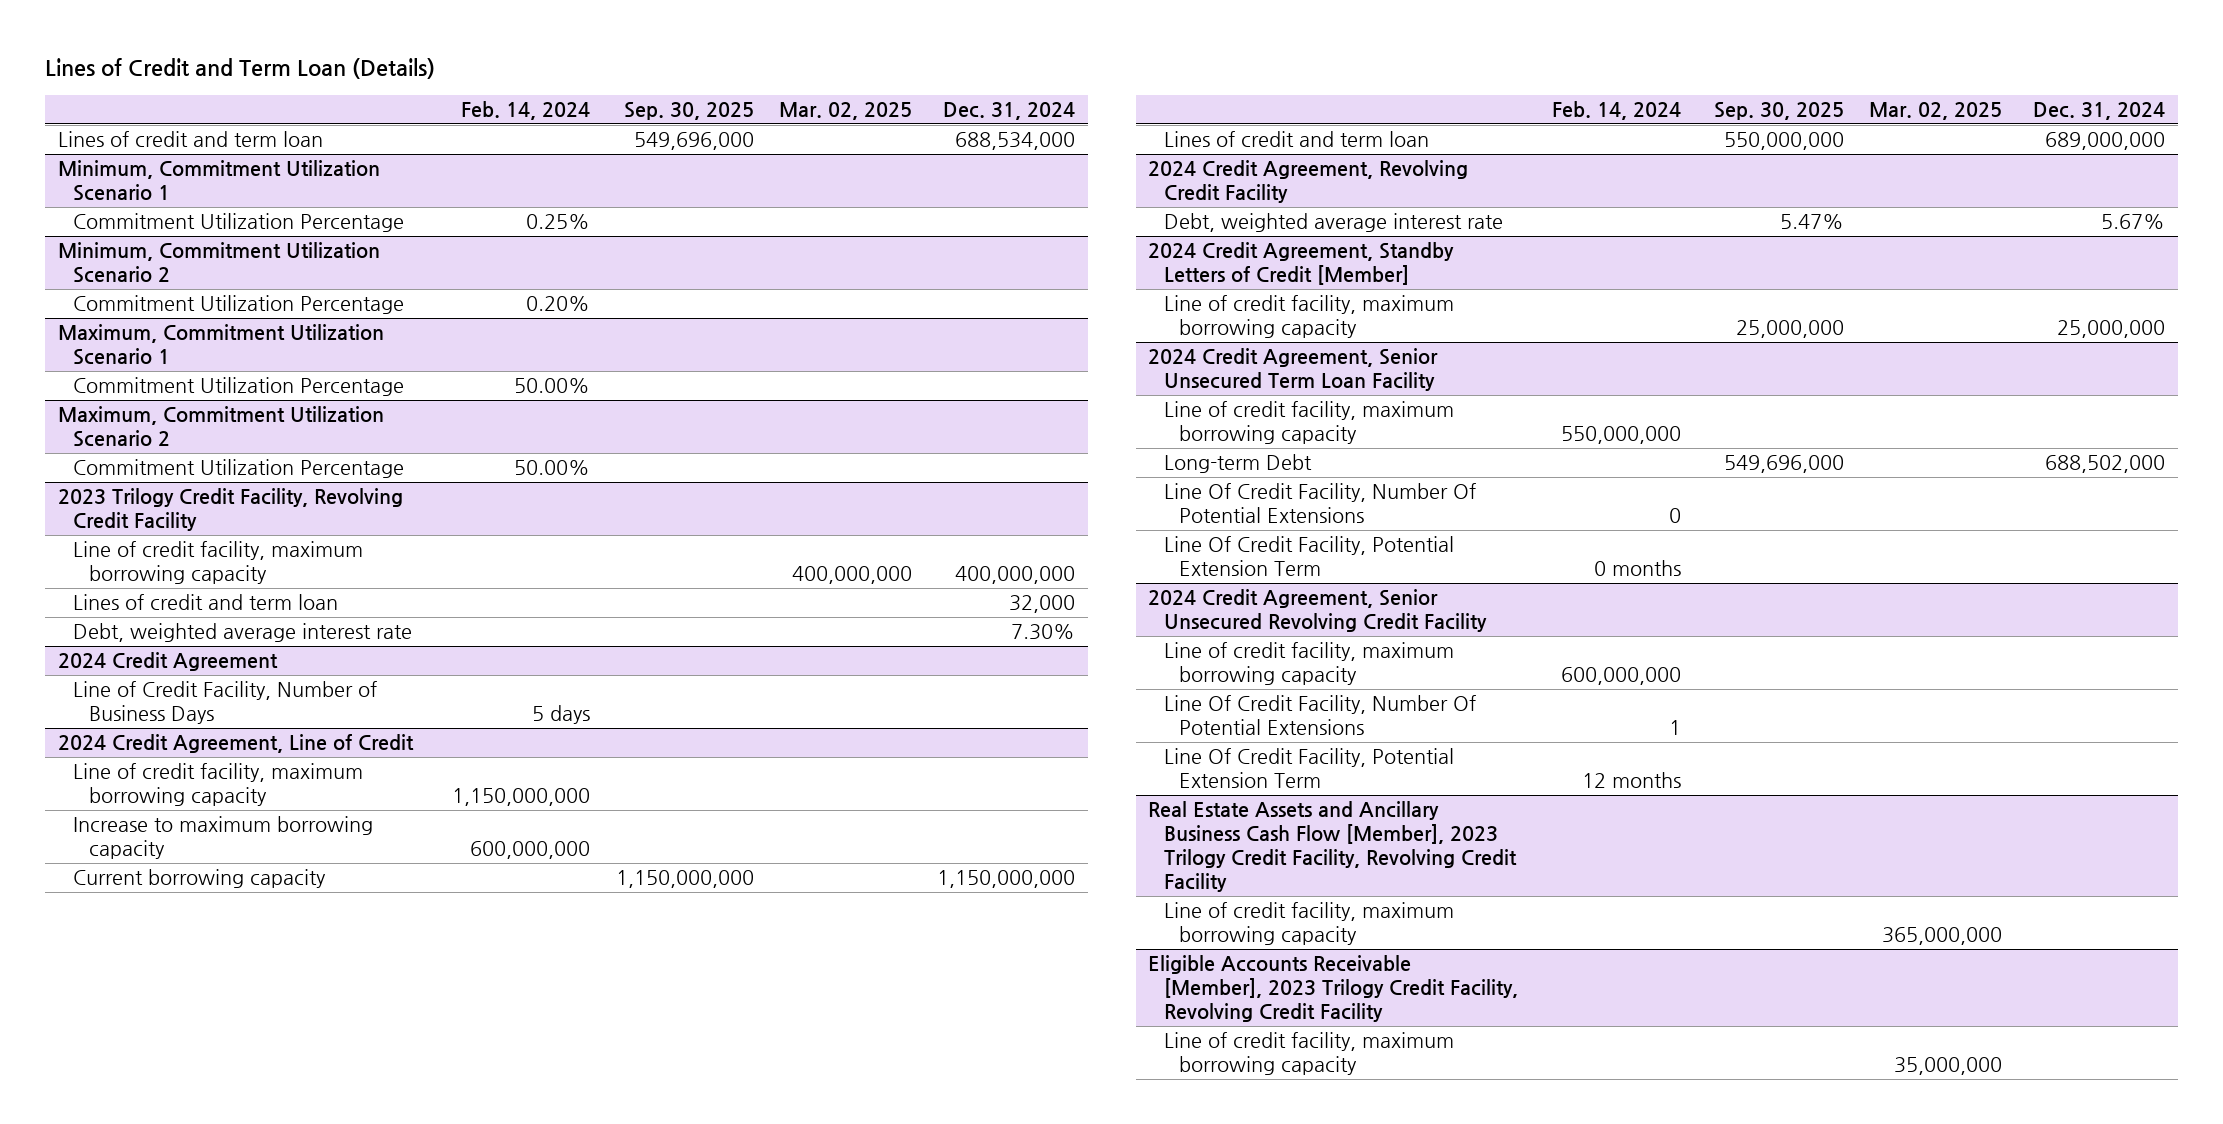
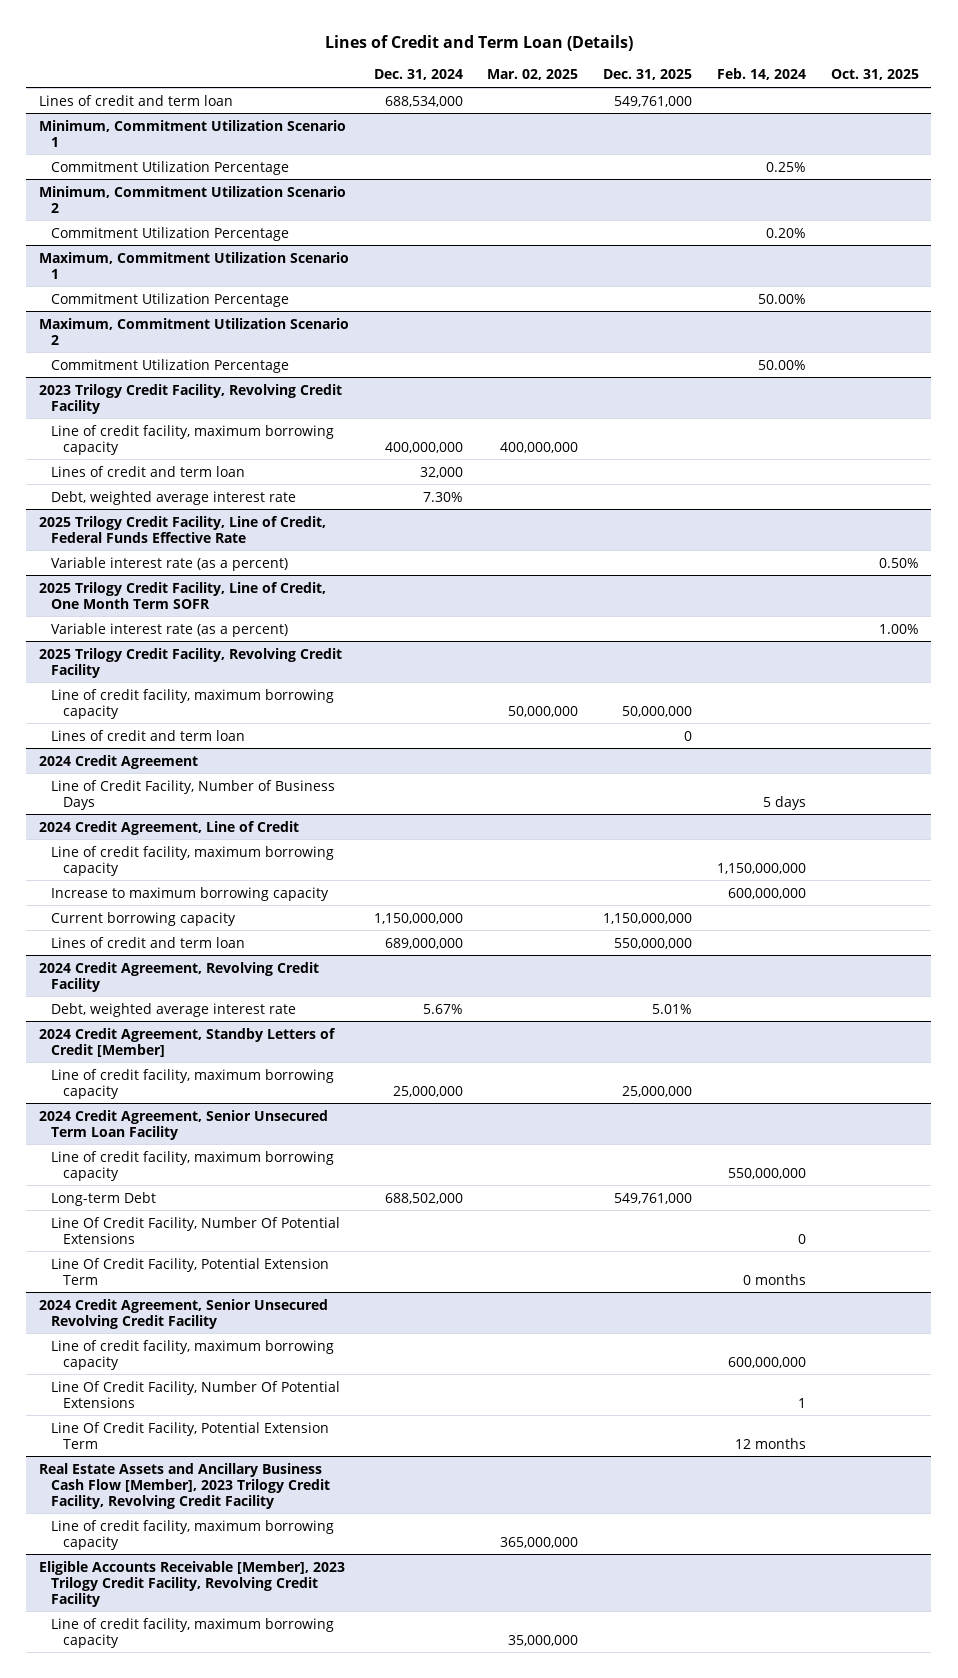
[623,102,754,121] Sep. 30, 2025 -> none
none -> [603,69,693,81] Dec. 31, 2025
none -> [830,69,919,81] Oct. 31, 2025
none -> [38,515,326,543] 2025 Trilogy Credit Facility, Line of Credit, Federal Funds Effective Rate
none -> [51,556,289,571] Variable interest rate (as a percent)
none -> [38,581,326,609] 2025 Trilogy Credit Facility, Line of Credit, One Month Term SOFR
none -> [51,622,289,637] Variable interest rate (as a percent)
none -> [38,647,342,678] 2025 Trilogy Credit Facility, Revolving Credit Facility
none -> [51,688,335,719] Line of credit facility, maximum borrowing capacity
none -> [51,729,246,741] Lines of credit and term loan

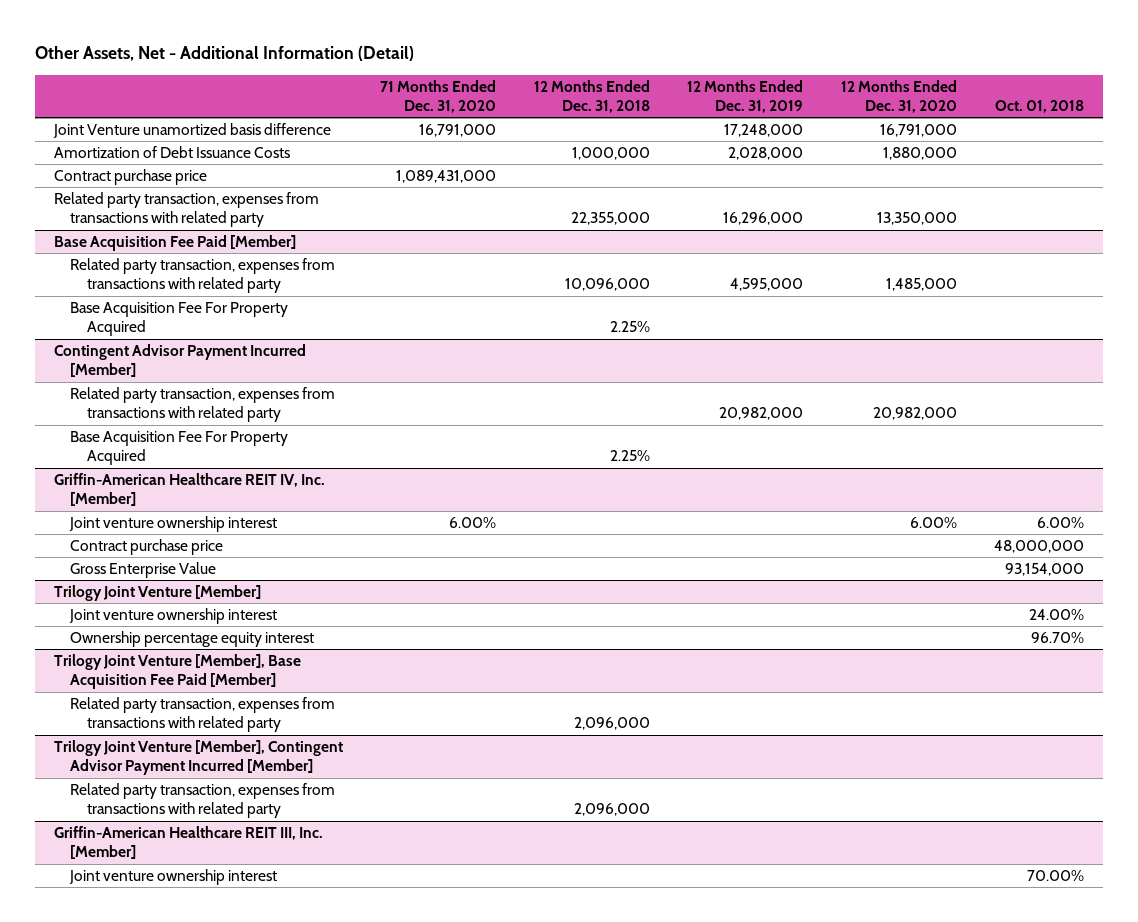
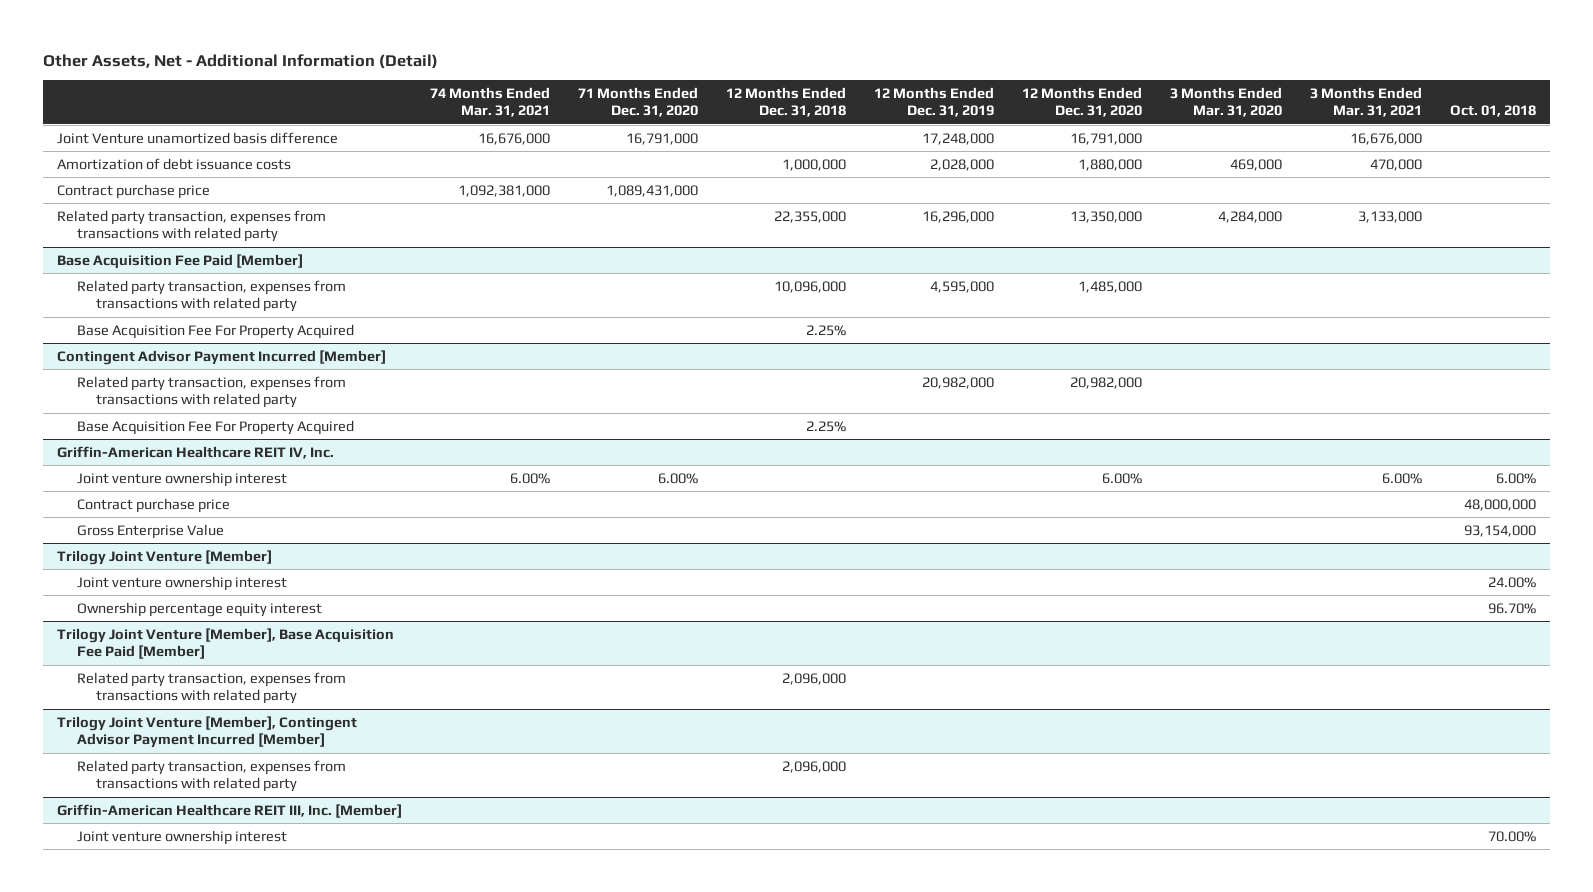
none -> [430,87,551,118] 74 Months Ended Mar. 31, 2021
none -> [1170,87,1283,118] 3 Months Ended Mar. 31, 2020
none -> [1310,87,1423,118] 3 Months Ended Mar. 31, 2021
[54,146,291,159] Amortization of Debt Issuance Costs -> [57,157,292,170] Amortization of debt issuance costs
[54,473,326,507] Griffin-American Healthcare REIT IV, Inc. [Member] -> [57,445,335,459] Griffin-American Healthcare REIT IV, Inc.

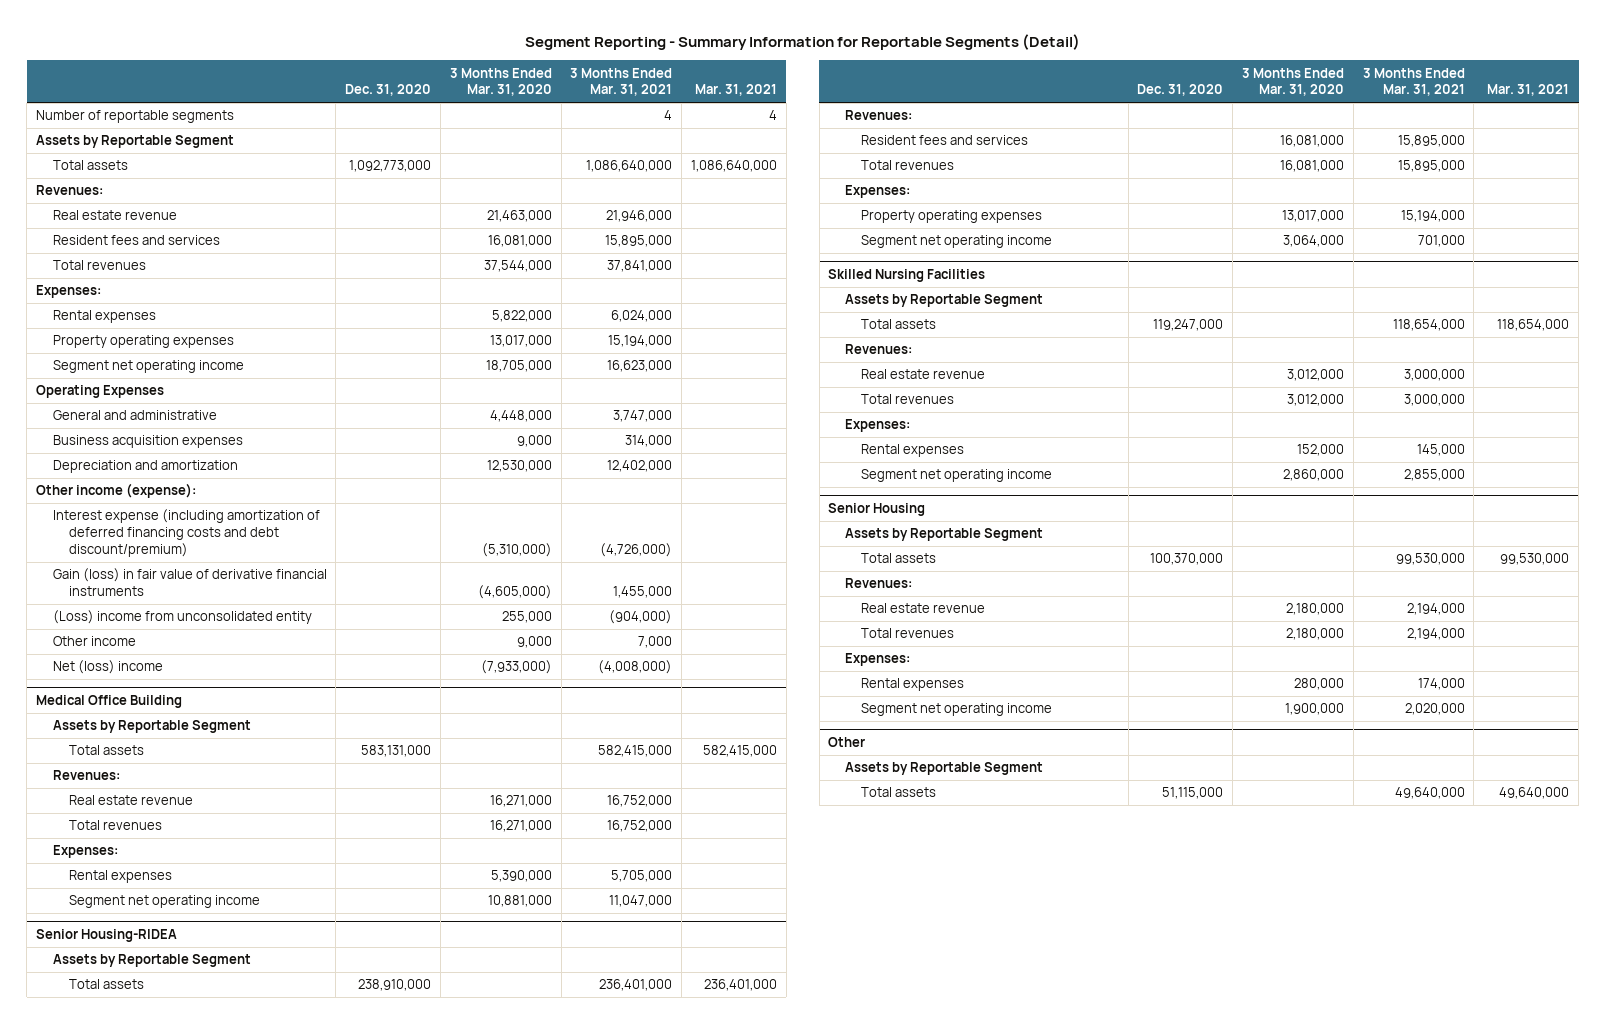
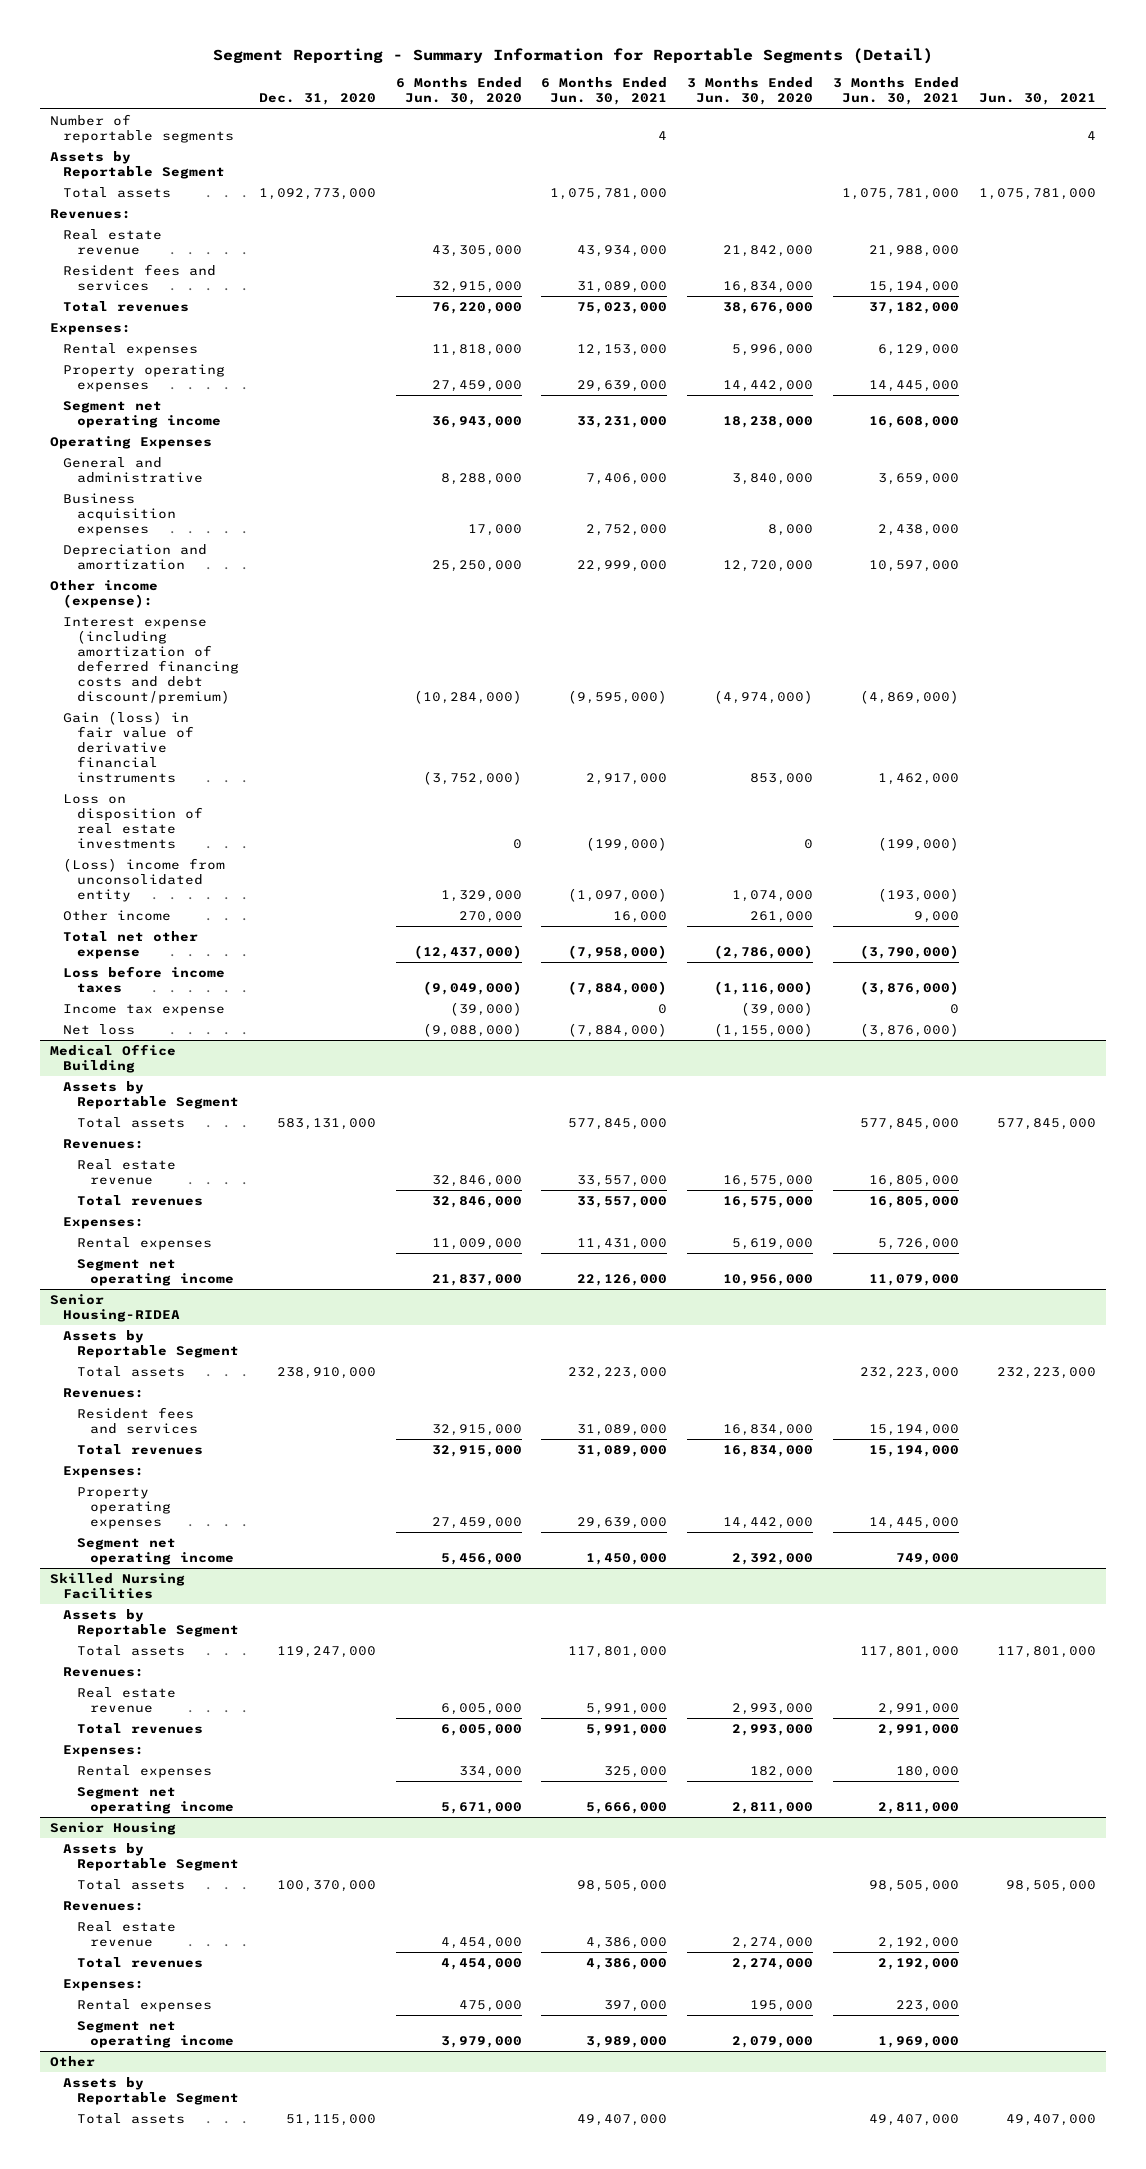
[449,67,552,97] 3 Months Ended Mar. 31, 2020 -> none
[570,67,673,97] 3 Months Ended Mar. 31, 2021 -> none
[695,84,778,97] Mar. 31, 2021 -> none
none -> [395,77,522,106] 6 Months Ended Jun. 30, 2020
none -> [541,77,668,106] 6 Months Ended Jun. 30, 2021
none -> [687,77,814,106] 3 Months Ended Jun. 30, 2020
none -> [833,77,960,106] 3 Months Ended Jun. 30, 2021
none -> [979,93,1097,106] Jun. 30, 2021
none -> [63,794,203,849] Loss on disposition of real estate investments
none -> [63,931,199,960] Total net other expense
none -> [63,966,226,994] Loss before income taxes
none -> [63,1004,226,1017] Income tax expense
[52,660,163,675] Net (loss) income -> [63,1024,136,1036] Net loss

